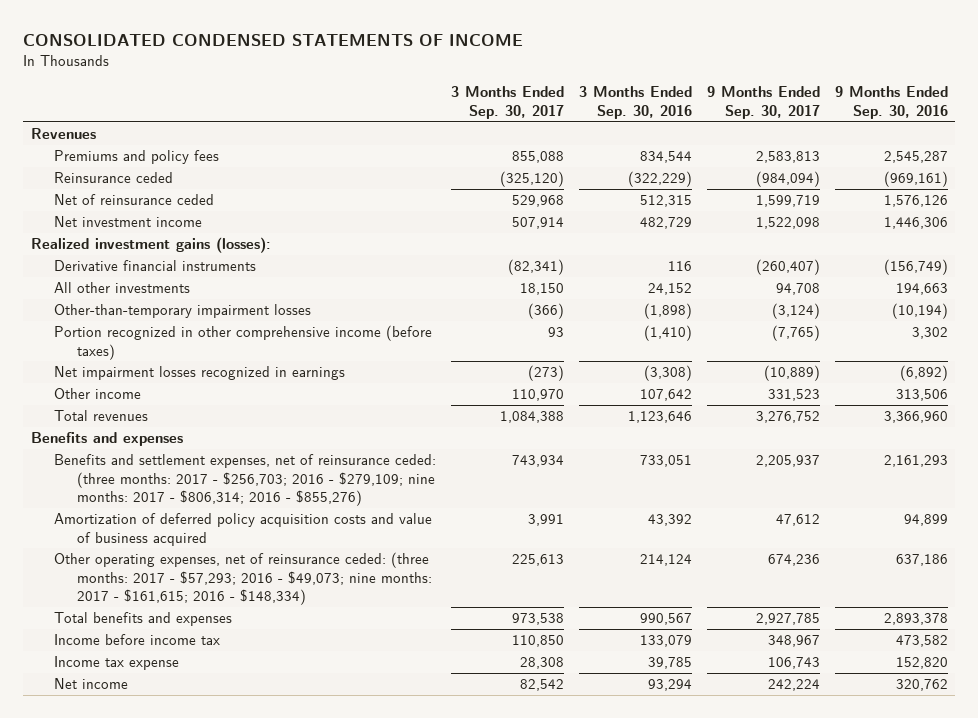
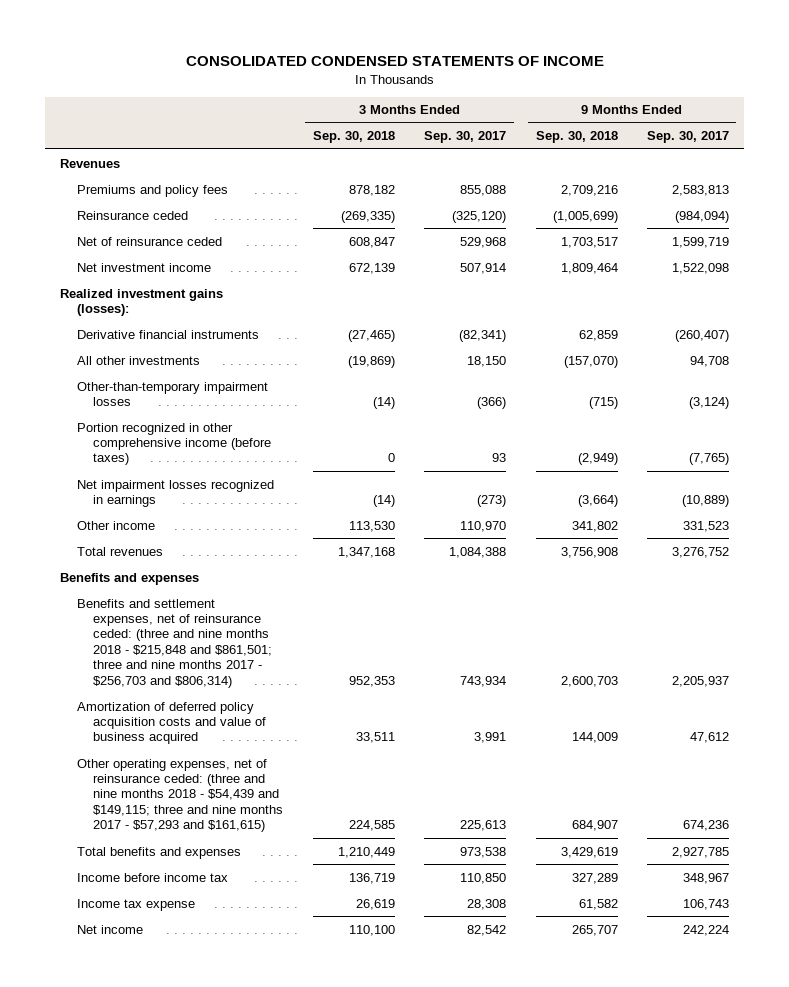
[578,86,692,119] 3 Months Ended Sep. 30, 2016 -> none
[834,86,948,119] 9 Months Ended Sep. 30, 2016 -> none
none -> [312,131,395,144] Sep. 30, 2018
none -> [535,131,618,144] Sep. 30, 2018
[53,454,436,506] Benefits and settlement expenses, net of reinsurance ceded: (three months: 2017 - $256,703; 2016 - $279,109; nine months: 2017 - $806,314; 2016 - $855,276) -> [76,598,273,688] Benefits and settlement expenses, net of reinsurance ceded: (three and nine months 2018 - $215,848 and $861,501; three and nine months 2017 - $256,703 and $806,314)
[53,552,433,605] Other operating expenses, net of reinsurance ceded: (three months: 2017 - $57,293; 2016 - $49,073; nine months: 2017 - $161,615; 2016 - $148,334) -> [76,758,284,833] Other operating expenses, net of reinsurance ceded: (three and nine months 2018 - $54,439 and $149,115; three and nine months 2017 - $57,293 and $161,615)

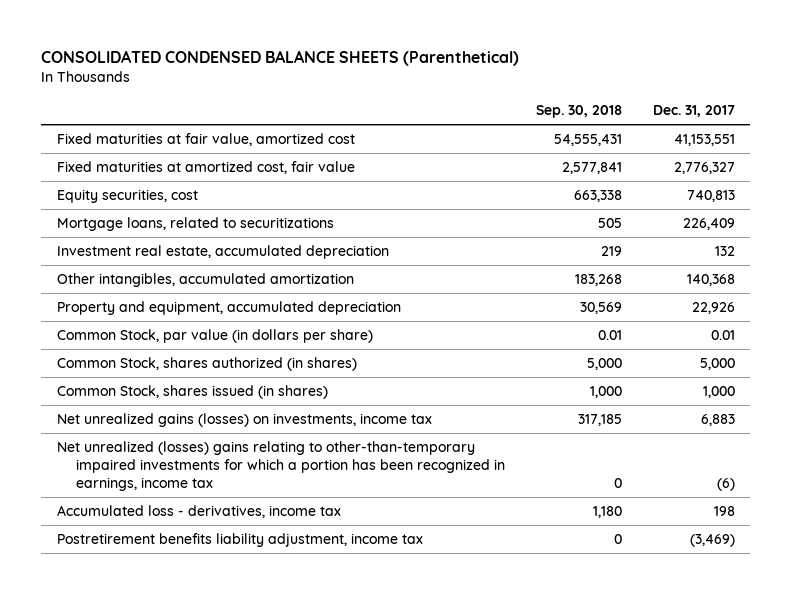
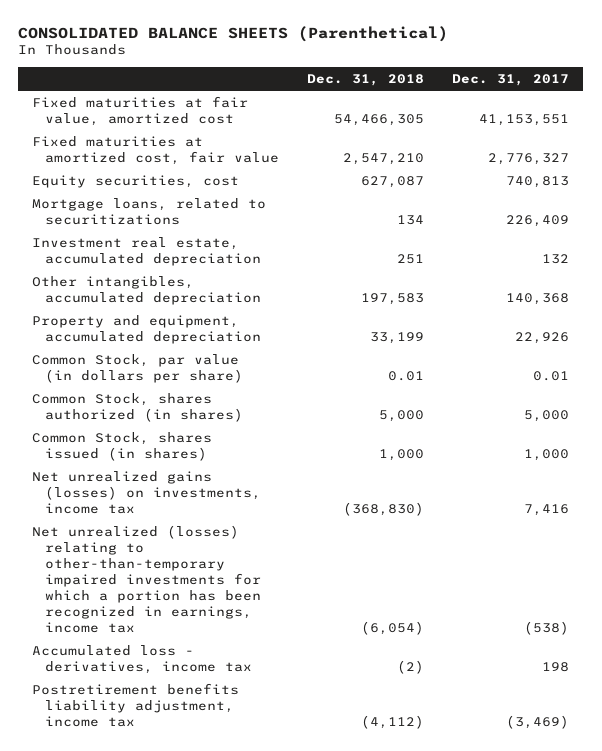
[41,50,520,67] CONSOLIDATED CONDENSED BALANCE SHEETS (Parenthetical) -> [18,25,449,42] CONSOLIDATED BALANCE SHEETS (Parenthetical)
[535,105,622,119] Sep. 30, 2018 -> none
none -> [307,73,425,86] Dec. 31, 2018
[56,273,354,288] Other intangibles, accumulated amortization -> [32,276,261,305] Other intangibles, accumulated depreciation
[700,414,735,427] 6,883 -> [524,503,570,516] 7,416
[56,441,505,491] Net unrealized (losses) gains relating to other-than-temporary impaired investments for which a portion has been recognized in earnings, income tax -> [32,525,261,633] Net unrealized (losses) relating to other-than-temporary impaired investments for which a portion has been recognized in earnings, income tax
[716,477,735,491] (6) -> [524,620,570,635] (538)

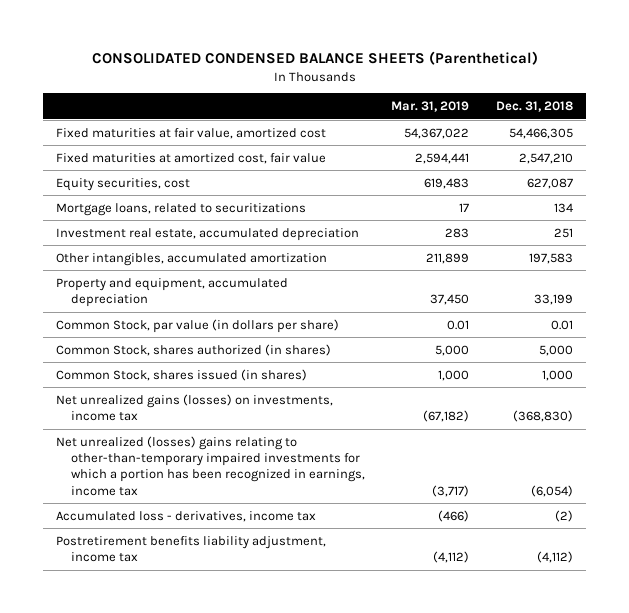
[18,25,449,42] CONSOLIDATED BALANCE SHEETS (Parenthetical) -> [91,51,538,66] CONSOLIDATED CONDENSED BALANCE SHEETS (Parenthetical)
[452,73,570,86] Dec. 31, 2017 -> none
none -> [391,101,470,113] Mar. 31, 2019
[32,276,261,305] Other intangibles, accumulated depreciation -> [56,252,328,266] Other intangibles, accumulated amortization
[32,525,261,633] Net unrealized (losses) relating to other-than-temporary impaired investments for which a portion has been recognized in earnings, income tax -> [56,435,365,496] Net unrealized (losses) gains relating to other-than-temporary impaired investments for which a portion has been recognized in earnings, income tax

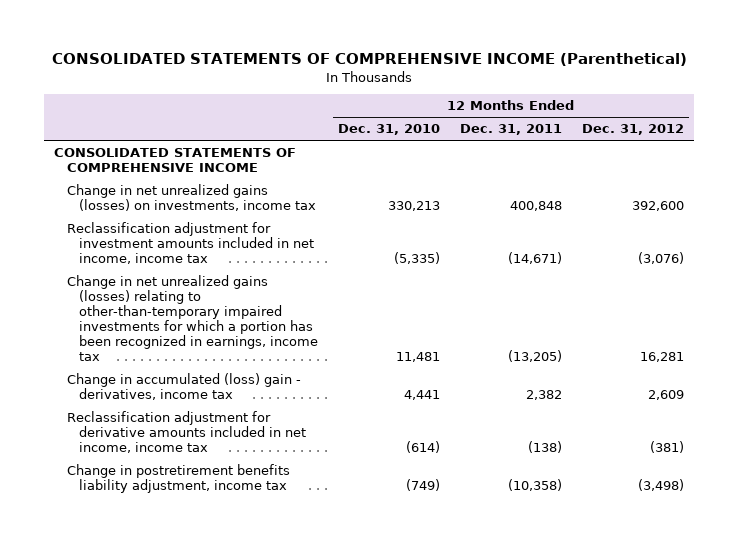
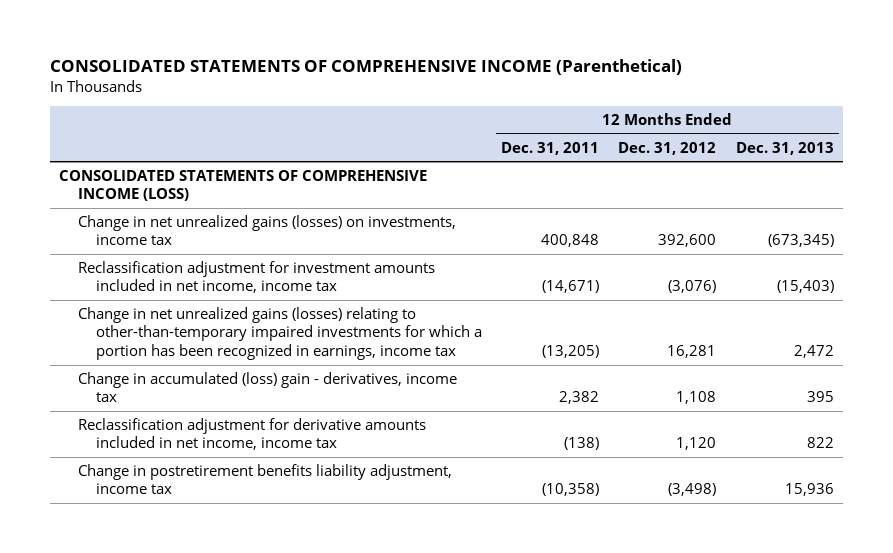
[338,124,441,136] Dec. 31, 2010 -> none
none -> [735,141,834,155] Dec. 31, 2013
[54,148,297,173] CONSOLIDATED STATEMENTS OF COMPREHENSIVE INCOME -> [59,169,428,202] CONSOLIDATED STATEMENTS OF COMPREHENSIVE INCOME (LOSS)
[648,390,685,401] 2,609 -> [676,391,717,405] 1,108
[650,441,685,454] (381) -> [676,437,717,451] 1,120

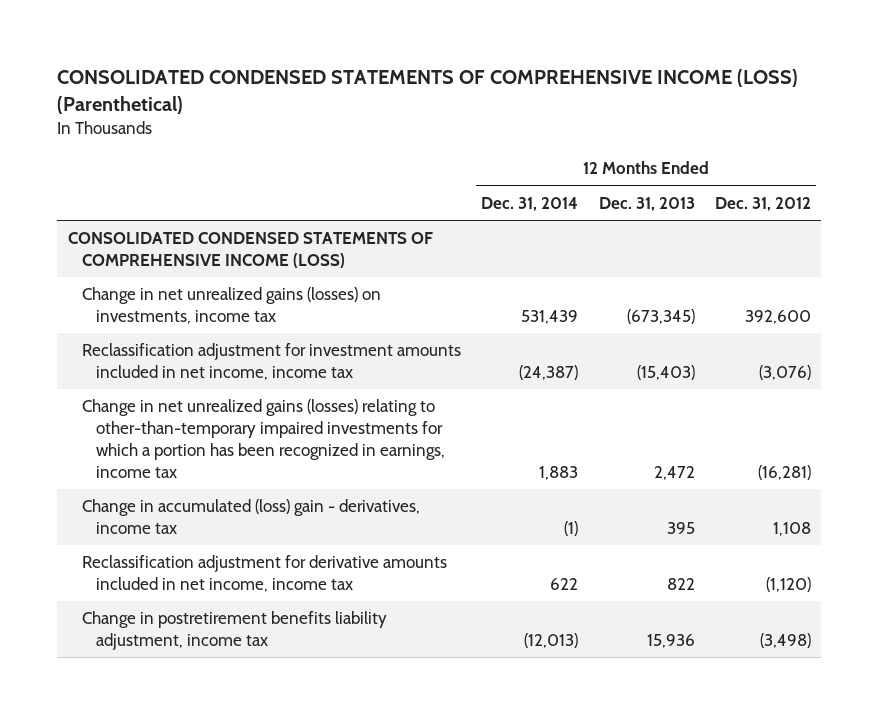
[49,59,682,76] CONSOLIDATED STATEMENTS OF COMPREHENSIVE INCOME (Parenthetical) -> [57,69,799,114] CONSOLIDATED CONDENSED STATEMENTS OF COMPREHENSIVE INCOME (LOSS) (Parenthetical)
[501,141,600,155] Dec. 31, 2011 -> none
none -> [481,196,579,211] Dec. 31, 2014
[59,169,428,202] CONSOLIDATED STATEMENTS OF COMPREHENSIVE INCOME (LOSS) -> [67,232,433,269] CONSOLIDATED CONDENSED STATEMENTS OF COMPREHENSIVE INCOME (LOSS)
[667,344,717,358] 16,281 -> [757,464,811,480] (16,281)
[676,437,717,451] 1,120 -> [765,577,811,593] (1,120)

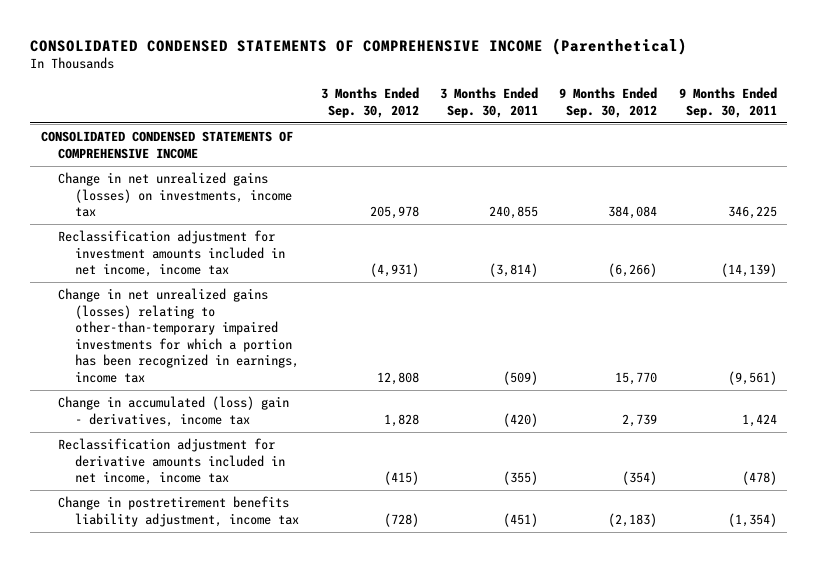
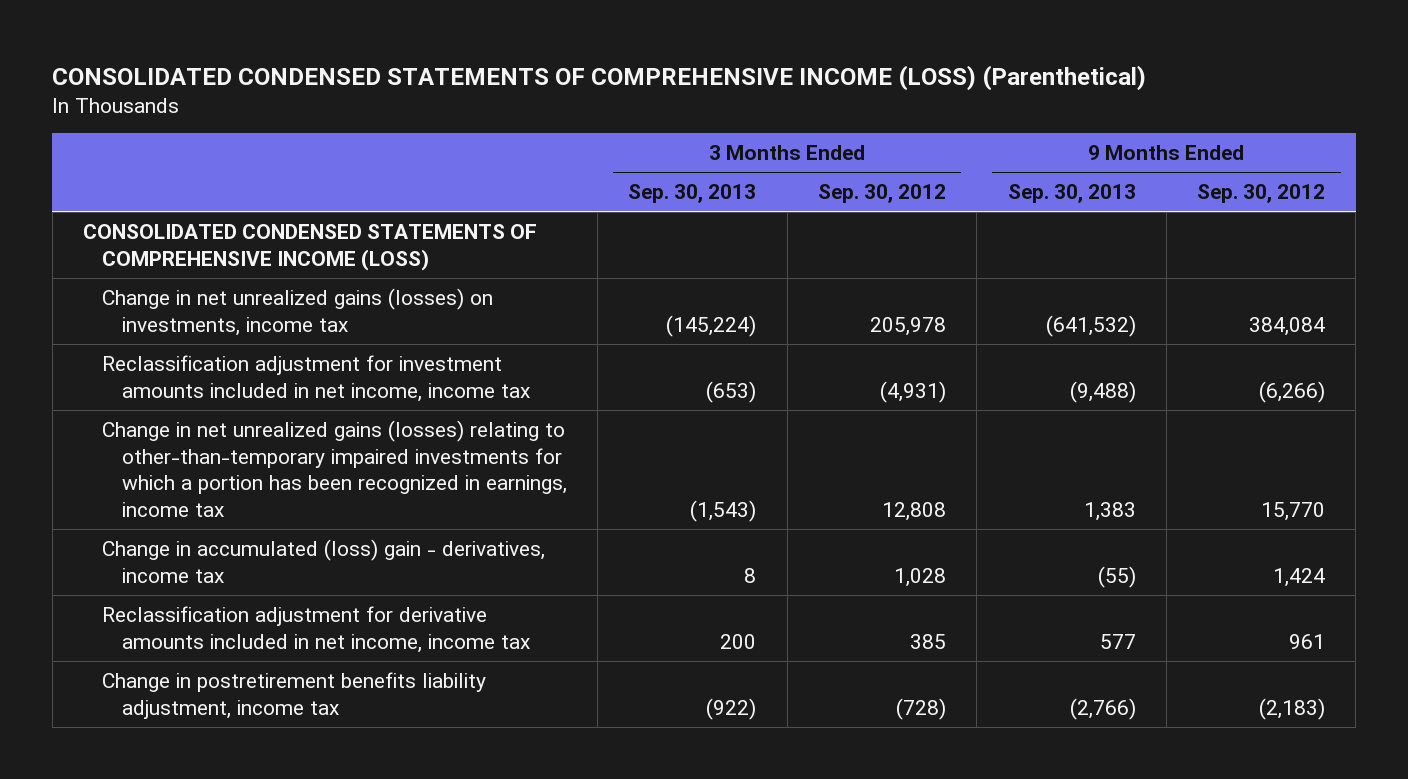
[30,37,688,55] CONSOLIDATED CONDENSED STATEMENTS OF COMPREHENSIVE INCOME (Parenthetical) -> [52,64,1147,91] CONSOLIDATED CONDENSED STATEMENTS OF COMPREHENSIVE INCOME (LOSS) (Parenthetical)
[439,87,538,118] 3 Months Ended Sep. 30, 2011 -> none
[678,87,777,118] 9 Months Ended Sep. 30, 2011 -> none
none -> [628,184,757,204] Sep. 30, 2013
none -> [1007,184,1136,204] Sep. 30, 2013
[41,131,294,159] CONSOLIDATED CONDENSED STATEMENTS OF COMPREHENSIVE INCOME -> [83,223,538,271] CONSOLIDATED CONDENSED STATEMENTS OF COMPREHENSIVE INCOME (LOSS)
[383,413,419,427] 1,828 -> [894,567,947,587] 1,028
[622,413,658,427] 2,739 -> [1273,567,1326,587] 1,424
[383,471,419,486] (415) -> [910,633,947,649] 385
[622,471,658,486] (354) -> [1289,633,1326,649] 961

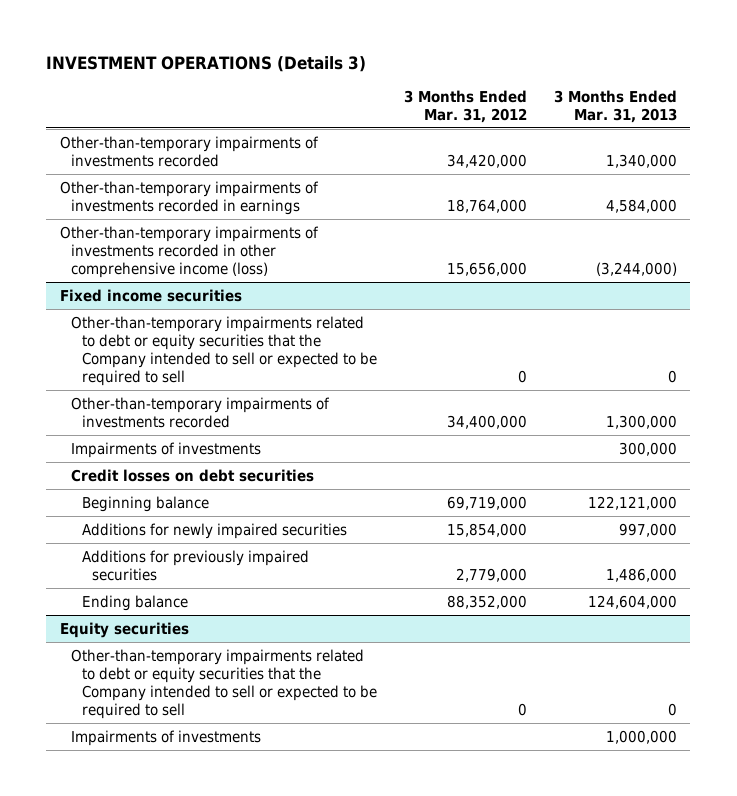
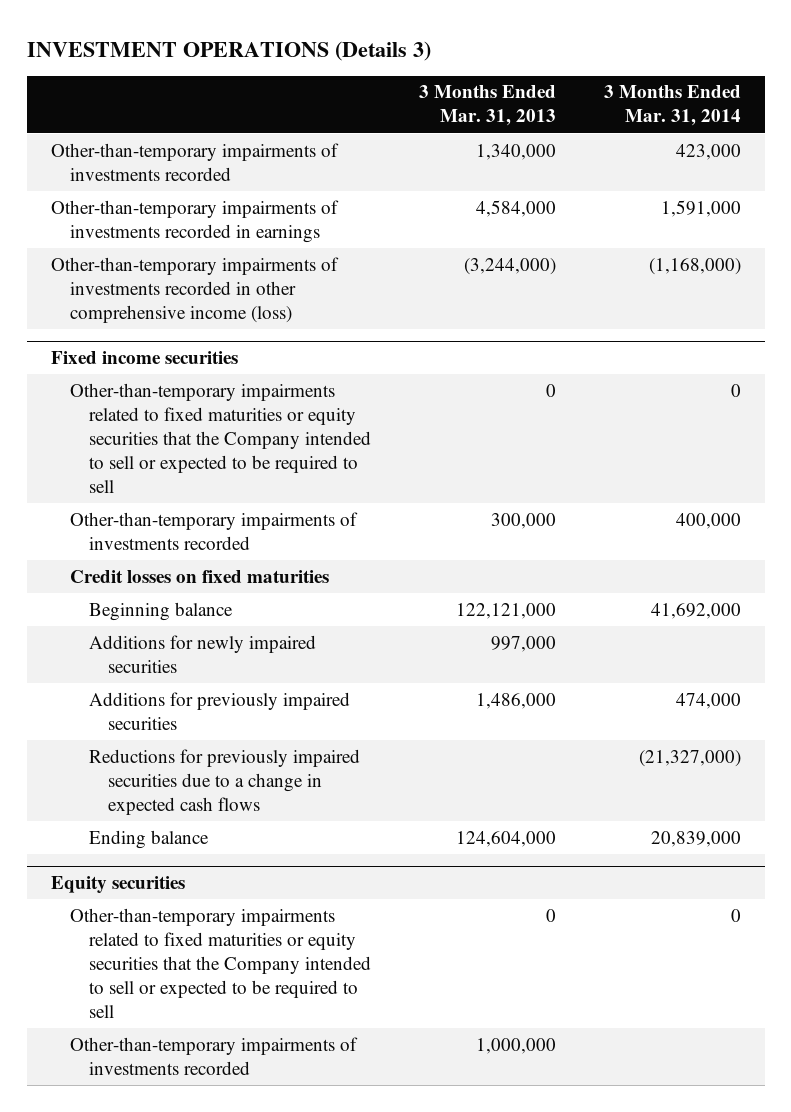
[403,89,527,123] 3 Months Ended Mar. 31, 2012 -> none
none -> [603,85,741,127] 3 Months Ended Mar. 31, 2014
[70,441,261,458] Impairments of investments -> none
[70,315,377,386] Other-than-temporary impairments related to debt or equity securities that the Company intended to sell or expected to be required to sell -> [69,382,371,493] Other-than-temporary impairments related to fixed maturities or equity securities that the Company intended to sell or expected to be required to sell
[605,414,677,429] 1,300,000 -> [490,512,556,529] 300,000
[70,468,314,482] Credit losses on debt securities -> [69,569,329,583] Credit losses on fixed maturities
none -> [88,748,360,815] Reductions for previously impaired securities due to a change in expected cash flows
[70,729,261,746] Impairments of investments -> none
[70,648,377,719] Other-than-temporary impairments related to debt or equity securities that the Company intended to sell or expected to be required to sell -> [69,907,371,1018] Other-than-temporary impairments related to fixed maturities or equity securities that the Company intended to sell or expected to be required to sell
none -> [69,1036,358,1075] Other-than-temporary impairments of investments recorded

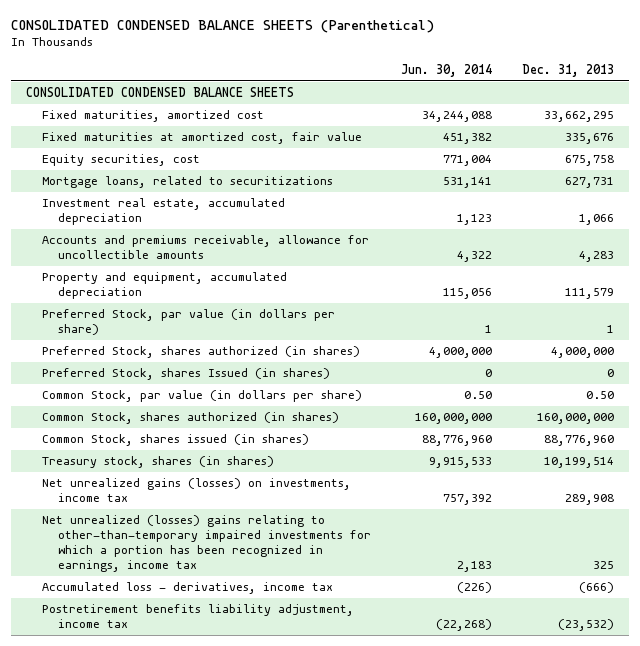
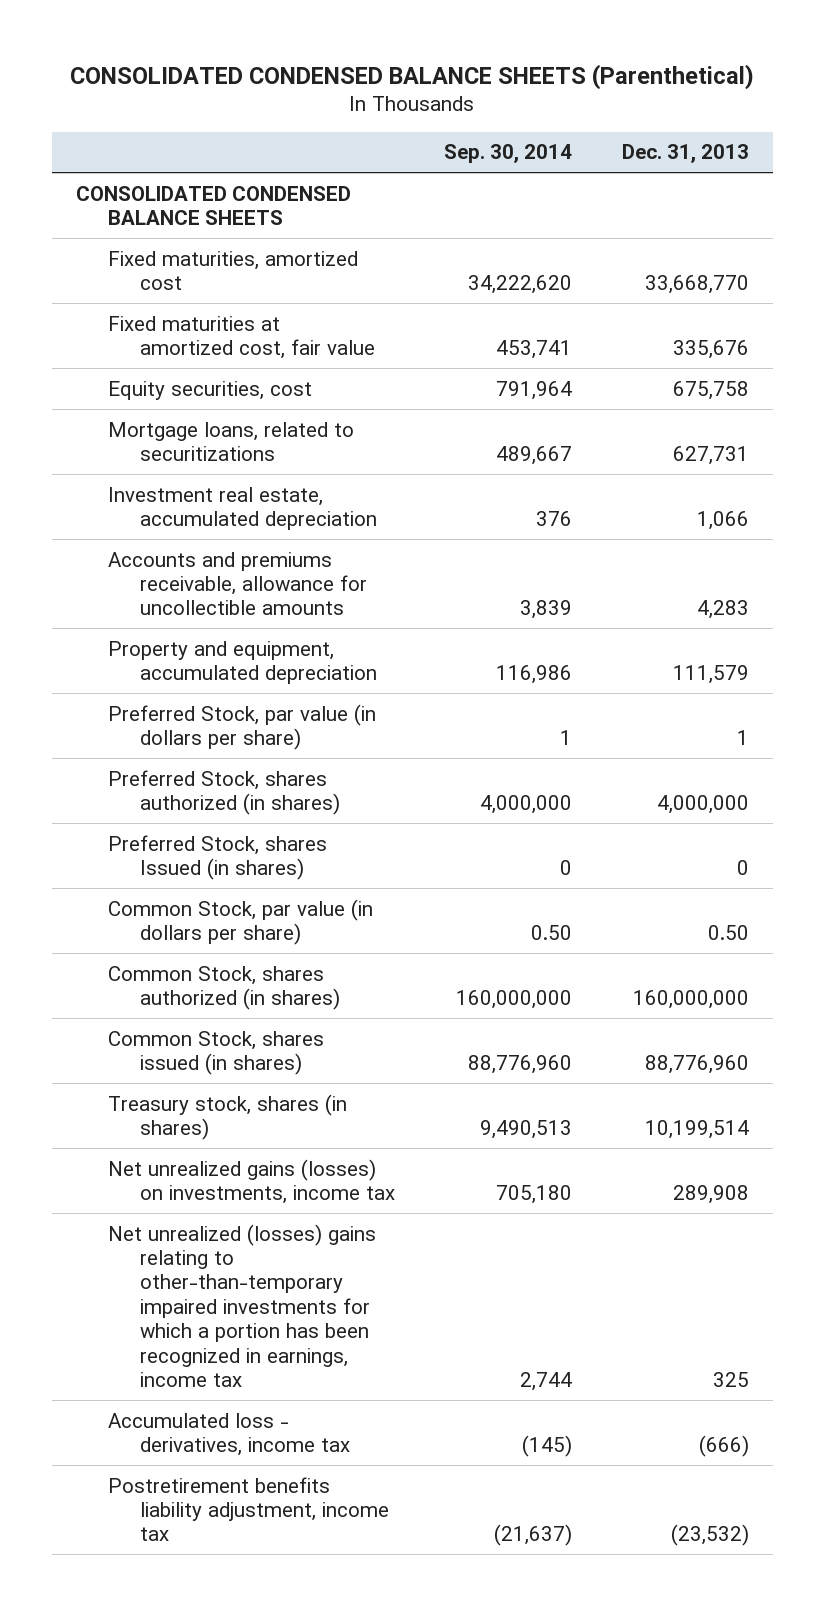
[401,63,493,77] Jun. 30, 2014 -> none
none -> [444,144,573,164] Sep. 30, 2014
[544,111,615,123] 33,662,295 -> [644,274,749,294] 33,668,770

